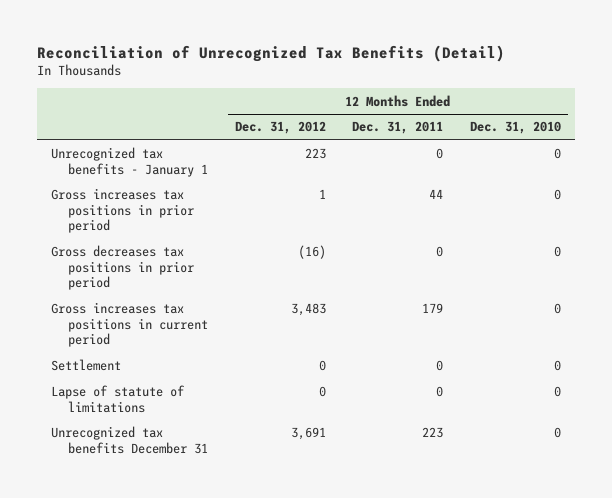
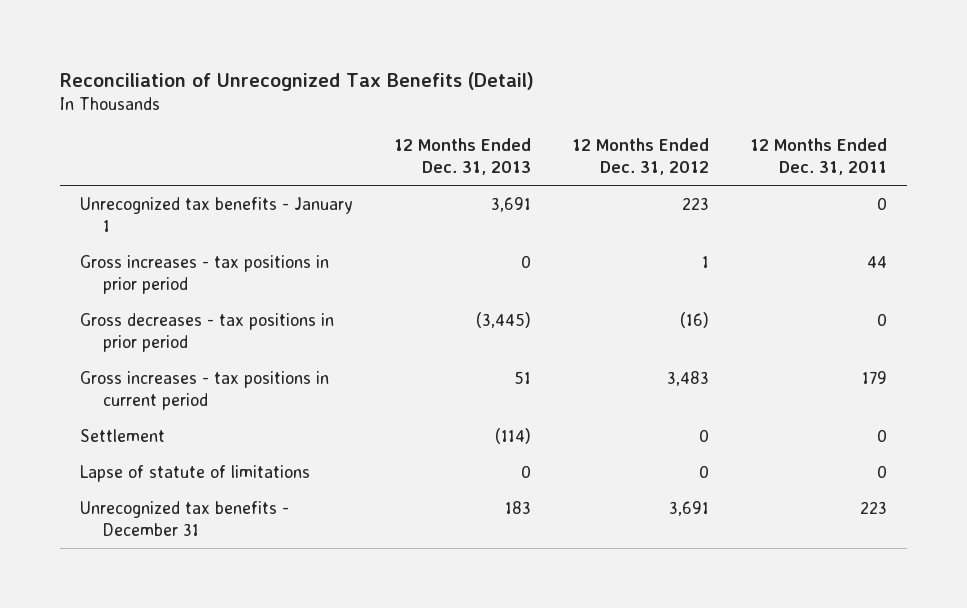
[470,121,562,135] Dec. 31, 2010 -> none
none -> [394,138,532,176] 12 Months Ended Dec. 31, 2013
[50,188,194,234] Gross increases tax positions in prior period -> [80,254,330,294] Gross increases - tax positions in prior period
[50,245,194,291] Gross decreases tax positions in prior period -> [80,312,335,352] Gross decreases - tax positions in prior period
[50,302,208,348] Gross increases tax positions in current period -> [80,370,330,410] Gross increases - tax positions in current period
[50,426,208,454] Unrecognized tax benefits December 31 -> [80,500,290,536] Unrecognized tax benefits - December 31

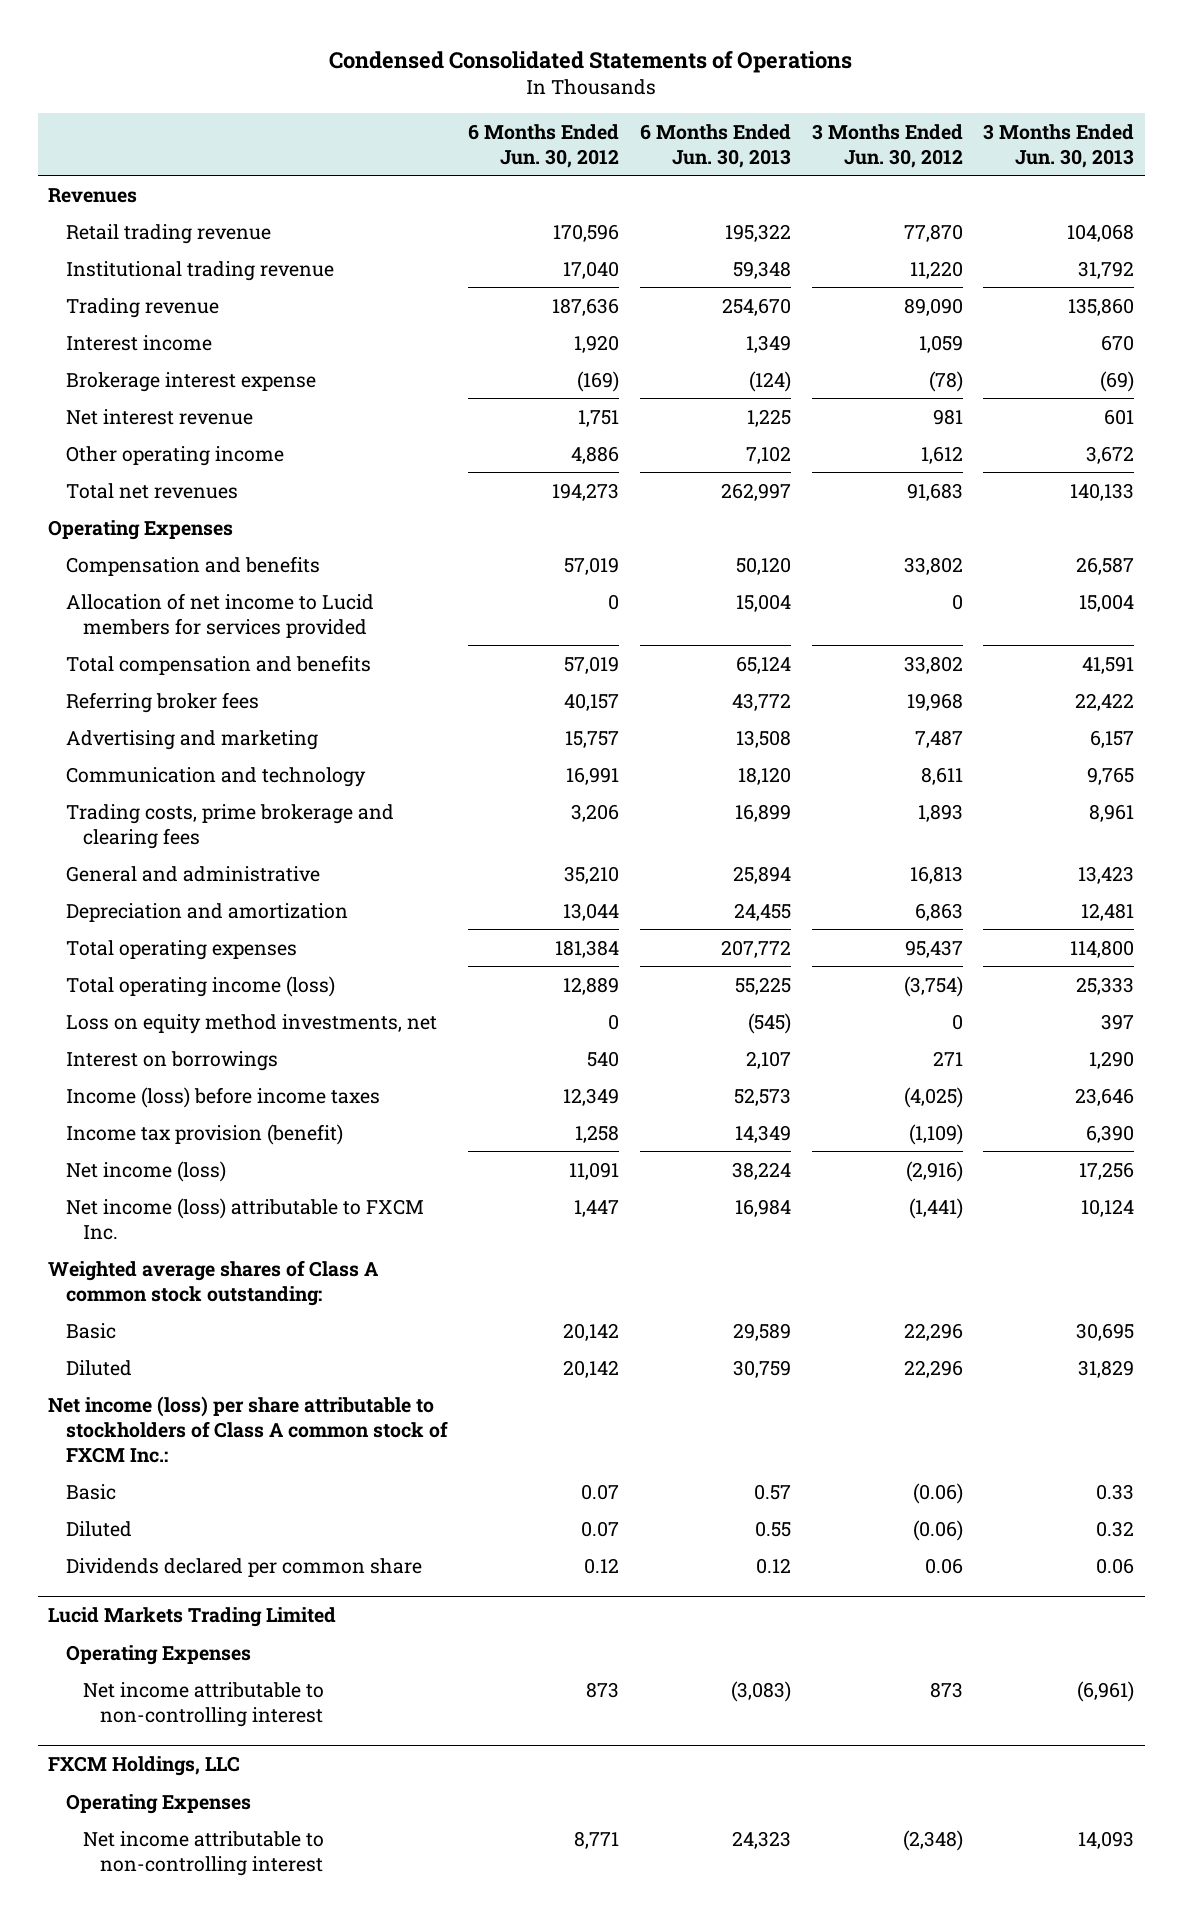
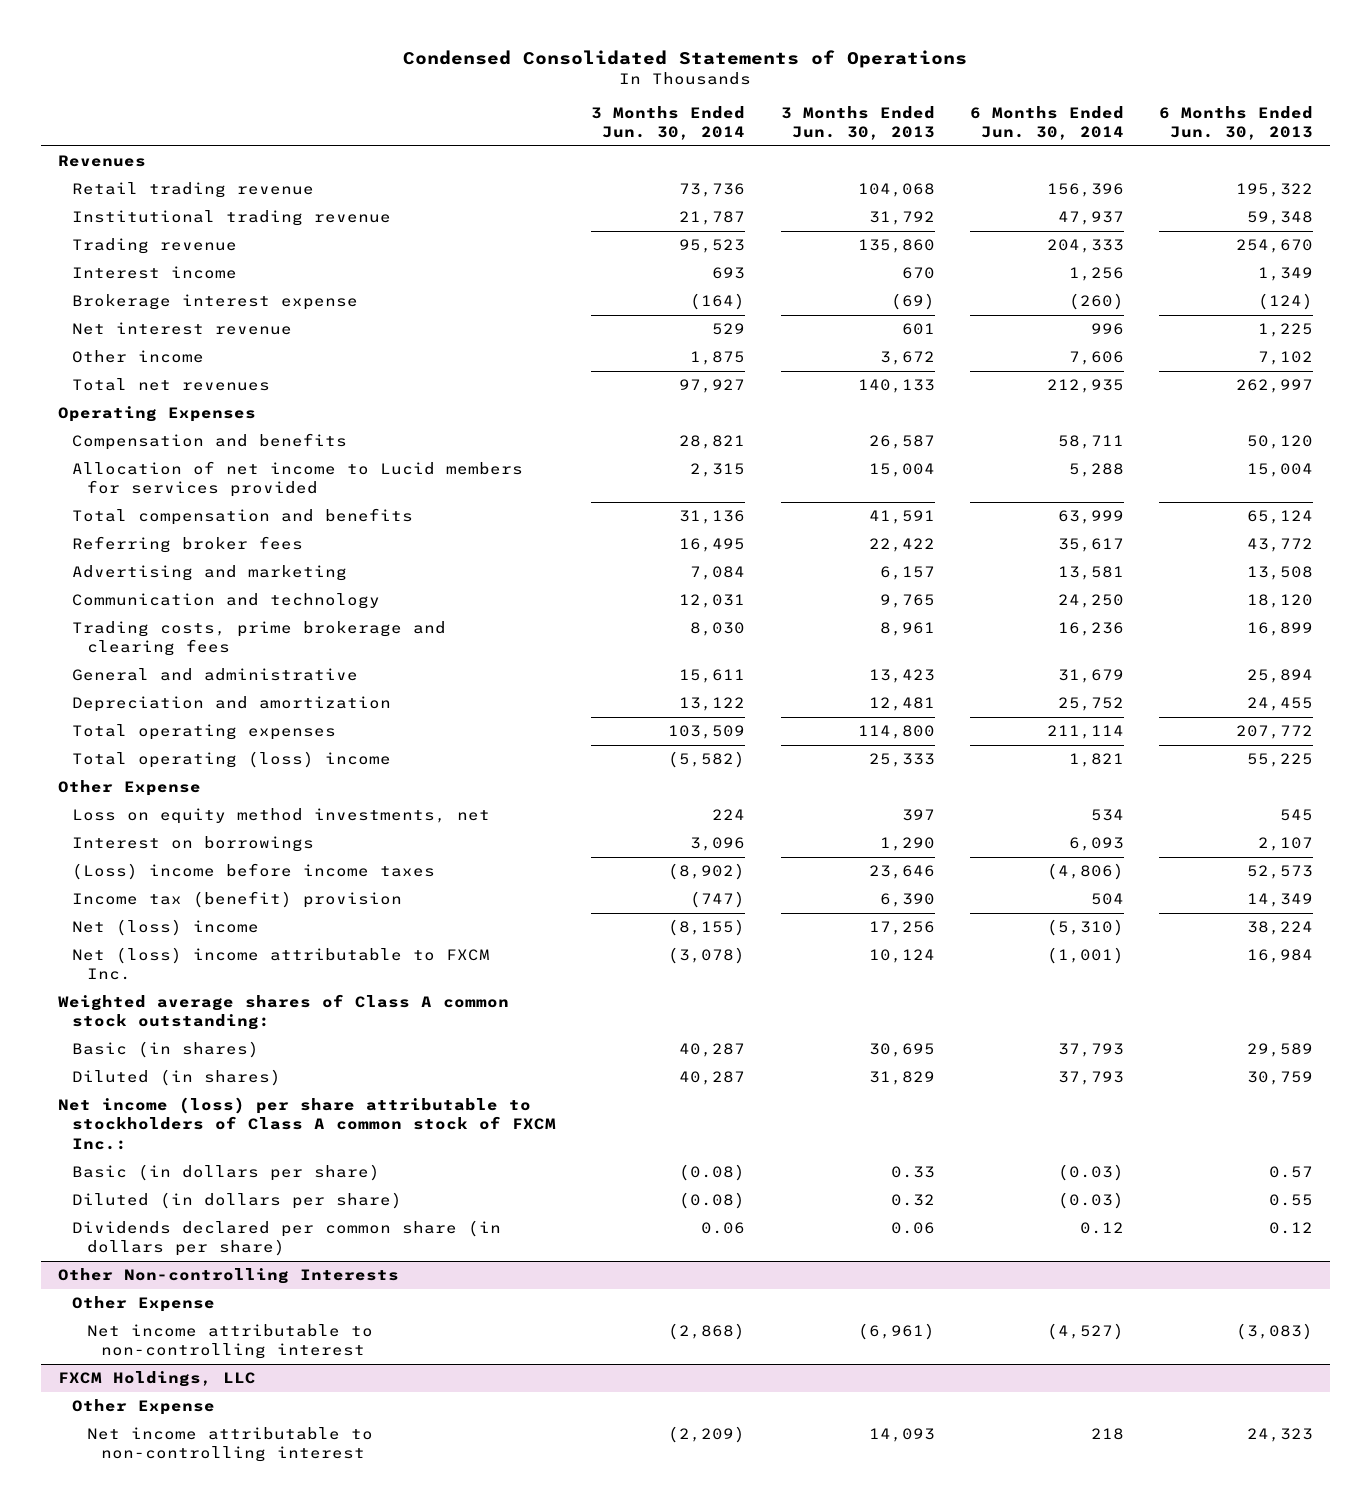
[467,123,619,168] 6 Months Ended Jun. 30, 2012 -> none
[811,123,963,168] 3 Months Ended Jun. 30, 2012 -> none
none -> [591,105,746,140] 3 Months Ended Jun. 30, 2014
none -> [969,105,1124,140] 6 Months Ended Jun. 30, 2014
[65,445,284,466] Other operating income -> [72,350,205,364] Other income
[65,975,335,997] Total operating income (loss) -> [72,751,392,769] Total operating (loss) income
none -> [58,780,202,797] Other Expense
[747,1012,791,1034] (545) -> [1279,809,1313,822] 545
[65,1086,380,1108] Income (loss) before income taxes -> [72,863,436,881] (Loss) income before income taxes
[65,1123,343,1145] Income tax provision (benefit) -> [72,891,403,909] Income tax (benefit) provision
[65,1160,226,1182] Net income (loss) -> [72,919,260,937] Net (loss) income
[65,1197,424,1240] Net income (loss) attributable to FXCM Inc. -> [72,947,491,981] Net (loss) income attributable to FXCM Inc.
[65,1322,116,1339] Basic -> [72,1041,260,1059] Basic (in shares)
[65,1359,132,1376] Diluted -> [72,1069,282,1087] Diluted (in shares)
[48,1607,337,1628] Lucid Markets Trading Limited -> none
[65,1644,251,1665] Operating Expenses -> none
[65,1483,116,1500] Basic -> [72,1164,381,1182] Basic (in dollars per share)
[65,1520,132,1537] Diluted -> [72,1192,403,1210] Diluted (in dollars per share)
[65,1557,422,1577] Dividends declared per common share -> [72,1220,502,1257] Dividends declared per common share (in dollars per share)
none -> [58,1268,400,1285] Other Non-controlling Interests
none -> [72,1296,216,1313] Other Expense
[65,1793,251,1814] Operating Expenses -> none
none -> [72,1399,216,1416] Other Expense

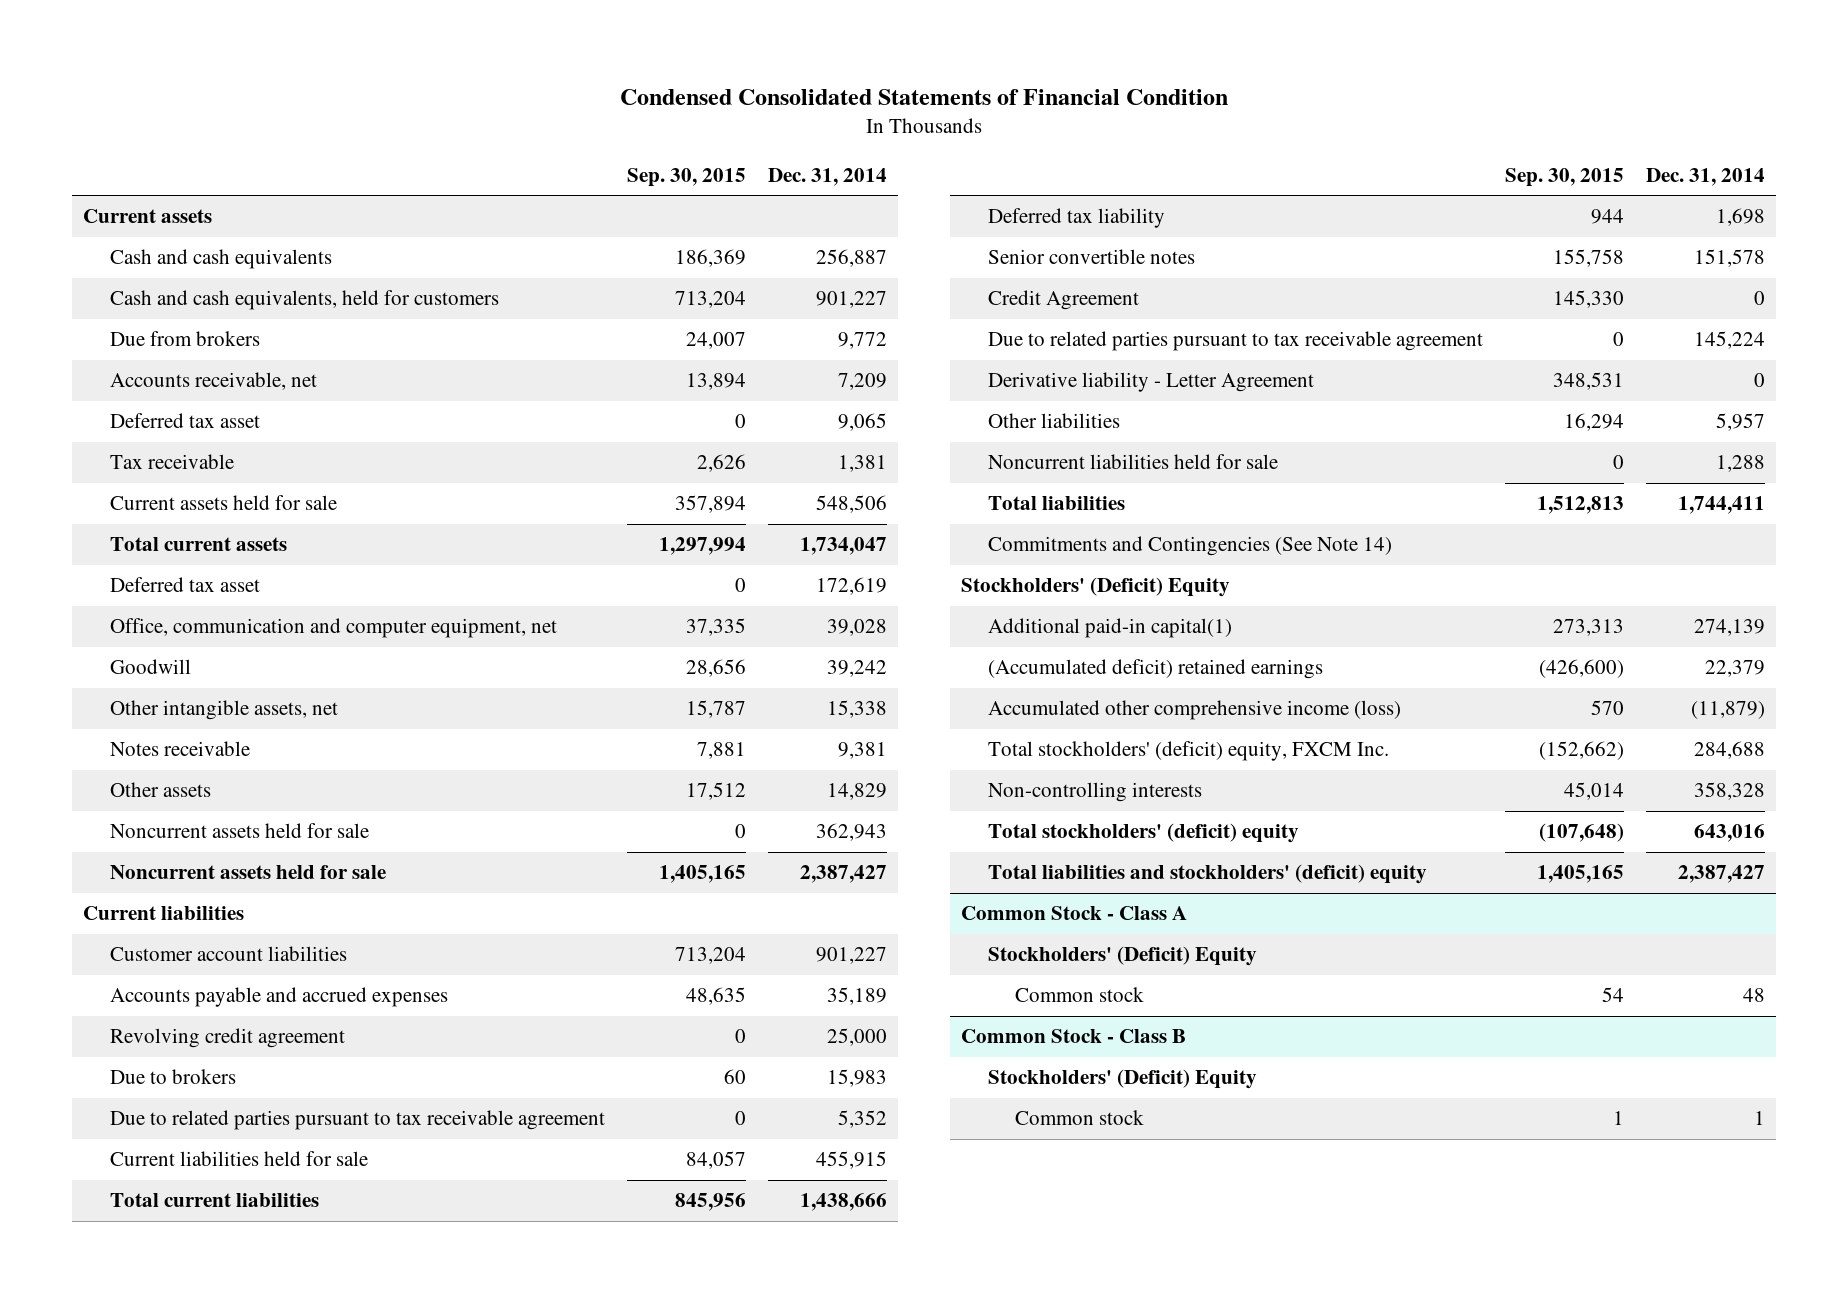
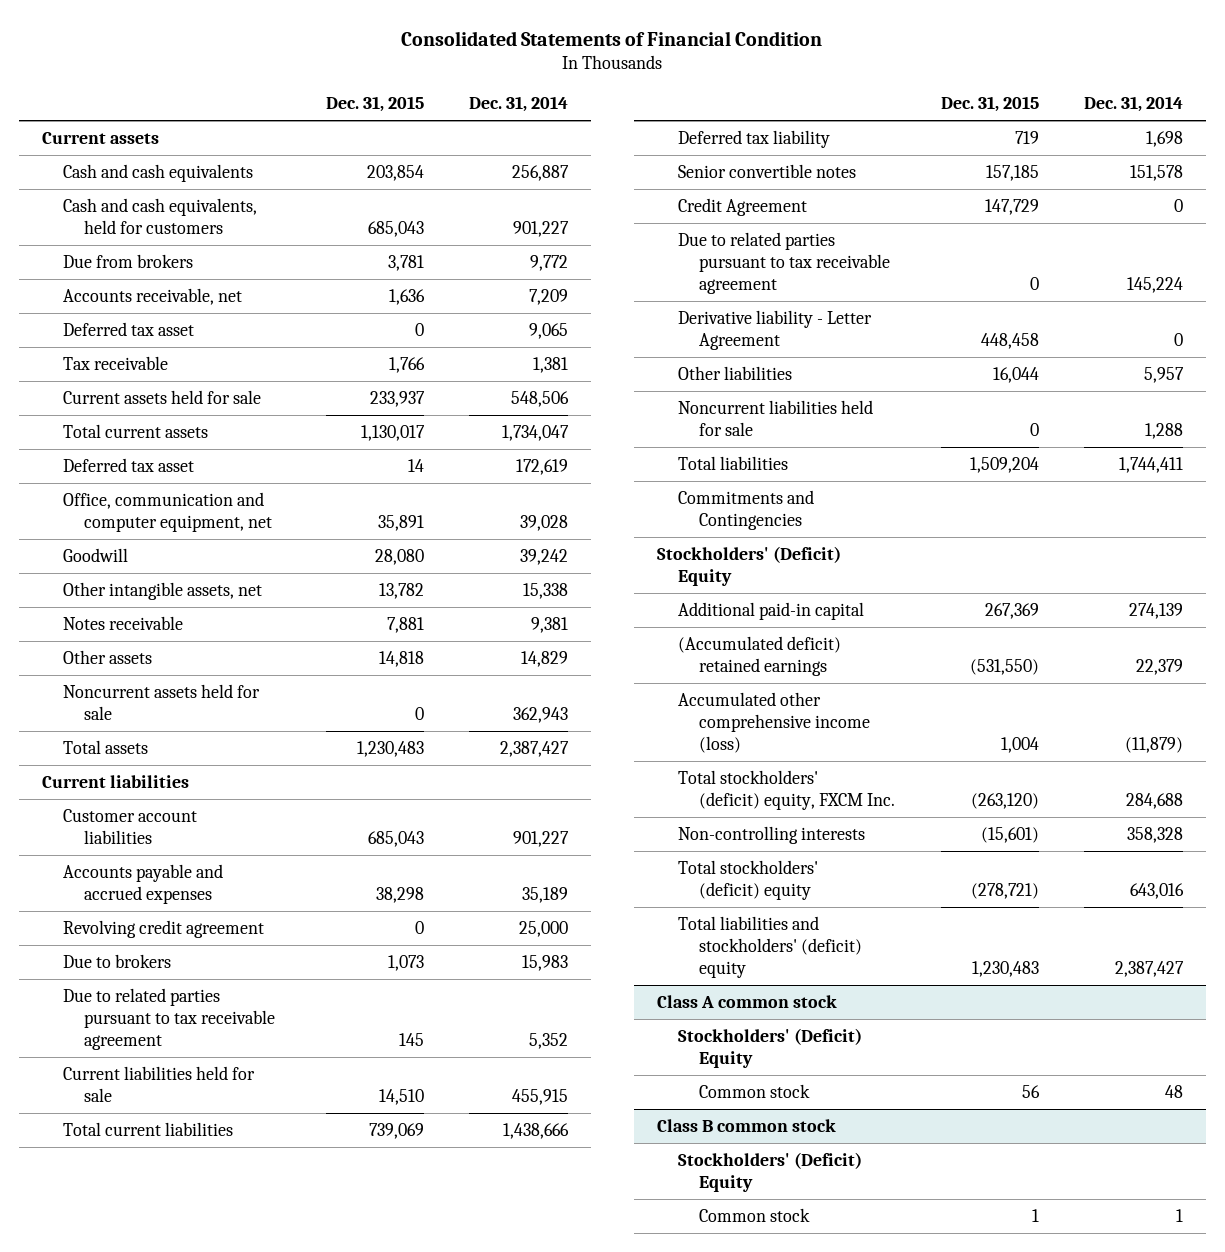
[620,88,1229,105] Condensed Consolidated Statements of Financial Condition -> [401,30,823,46] Consolidated Statements of Financial Condition
[626,167,746,187] Sep. 30, 2015 -> none
none -> [325,96,424,113] Dec. 31, 2015
[109,865,386,880] Noncurrent assets held for sale -> [62,739,148,754] Total assets
[988,536,1393,557] Commitments and Contingencies (See Note 14) -> [678,489,815,530] Commitments and Contingencies
[988,618,1233,639] Additional paid-in capital(1) -> [678,601,865,620] Additional paid-in capital
[961,906,1188,921] Common Stock - Class A -> [656,994,837,1008] Class A common stock
[961,1029,1187,1044] Common Stock - Class B -> [656,1118,836,1132] Class B common stock

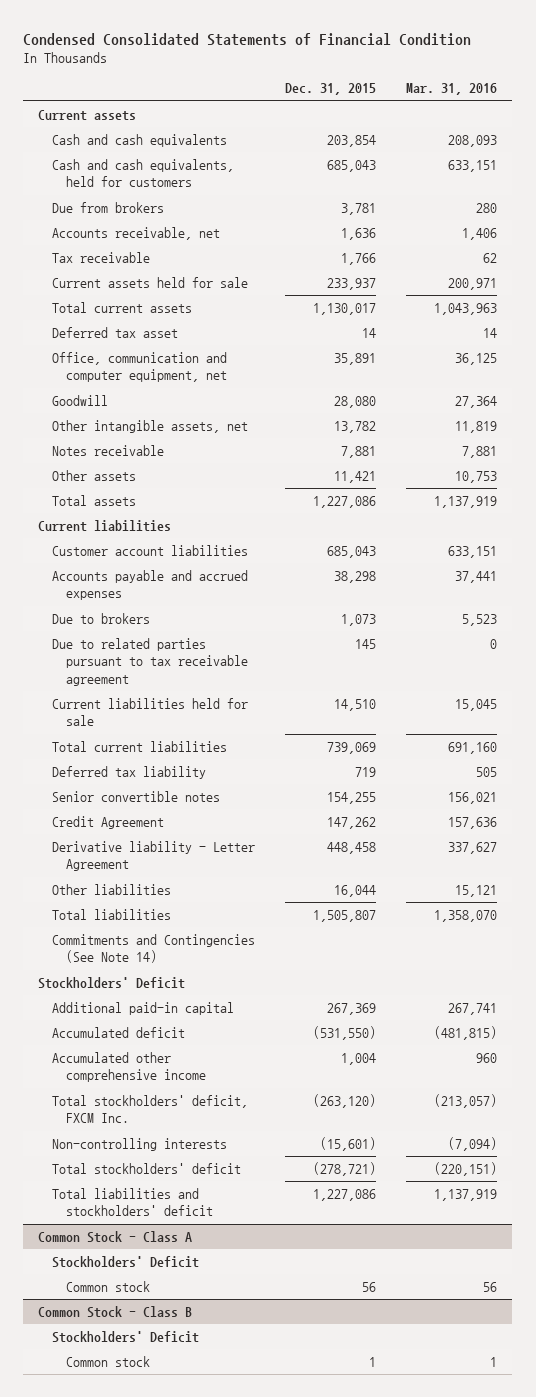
[401,30,823,46] Consolidated Statements of Financial Condition -> [23,32,472,46] Condensed Consolidated Statements of Financial Condition
[469,96,569,113] Dec. 31, 2014 -> none
none -> [406,83,498,96] Mar. 31, 2016
[62,321,194,336] Deferred tax asset -> none
[62,683,260,720] Noncurrent assets held for sale -> none
[378,650,424,667] 14,818 -> [334,470,377,483] 11,421
[356,740,424,757] 1,230,483 -> [313,495,377,508] 1,227,086
[62,919,264,938] Revolving credit agreement -> none
[678,231,891,295] Due to related parties pursuant to tax receivable agreement -> none
[985,164,1039,181] 157,185 -> [327,791,377,804] 154,255
[984,198,1039,215] 147,729 -> [327,816,377,829] 147,262
[678,399,874,436] Noncurrent liabilities held for sale -> none
[969,456,1039,473] 1,509,204 -> [313,909,377,922] 1,505,807
[678,489,815,530] Commitments and Contingencies -> [52,933,256,964] Commitments and Contingencies (See Note 14)
[656,545,841,586] Stockholders' (Deficit) Equity -> [38,976,186,989] Stockholders' Deficit
[678,635,842,676] (Accumulated deficit) retained earnings -> [52,1026,186,1038] Accumulated deficit
[678,691,871,754] Accumulated other comprehensive income (loss) -> [52,1051,206,1083] Accumulated other comprehensive income
[678,769,896,810] Total stockholders' (deficit) equity, FXCM Inc. -> [52,1094,249,1124] Total stockholders' deficit, FXCM Inc.
[678,859,819,900] Total stockholders' (deficit) equity -> [52,1162,242,1174] Total stockholders' deficit
[678,915,863,979] Total liabilities and stockholders' (deficit) equity -> [52,1187,213,1217] Total liabilities and stockholders' deficit
[971,961,1039,978] 1,230,483 -> [313,1188,377,1201] 1,227,086
[656,994,837,1008] Class A common stock -> [38,1230,193,1243] Common Stock - Class A
[678,1027,863,1068] Stockholders' (Deficit) Equity -> [52,1255,200,1268] Stockholders' Deficit
[656,1118,836,1132] Class B common stock -> [38,1305,193,1318] Common Stock - Class B
[678,1151,863,1192] Stockholders' (Deficit) Equity -> [52,1330,200,1343] Stockholders' Deficit

